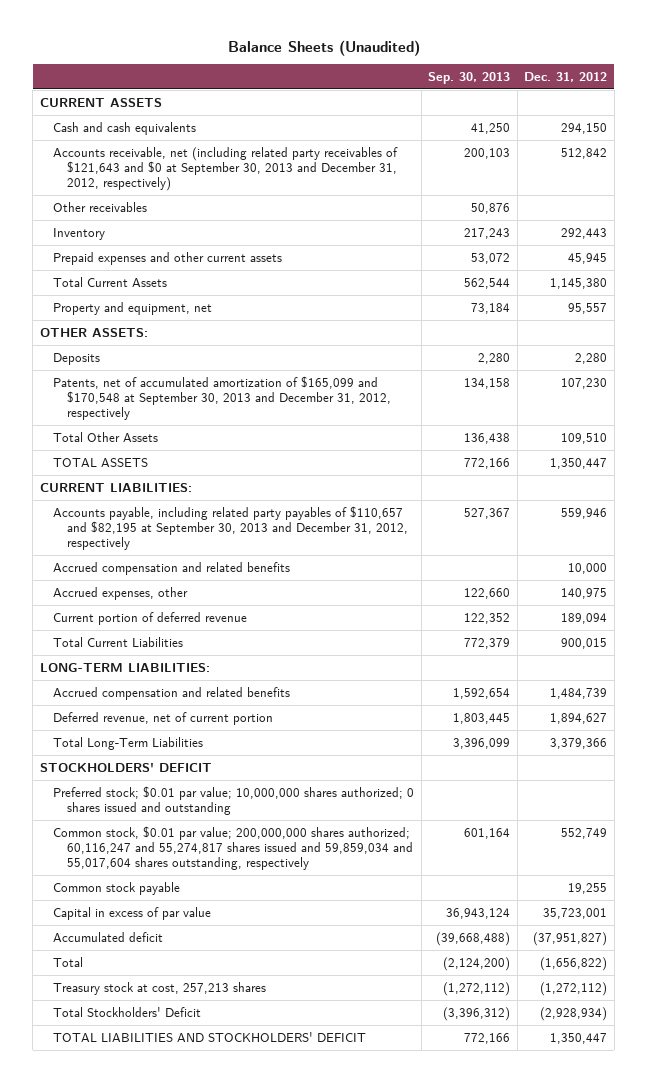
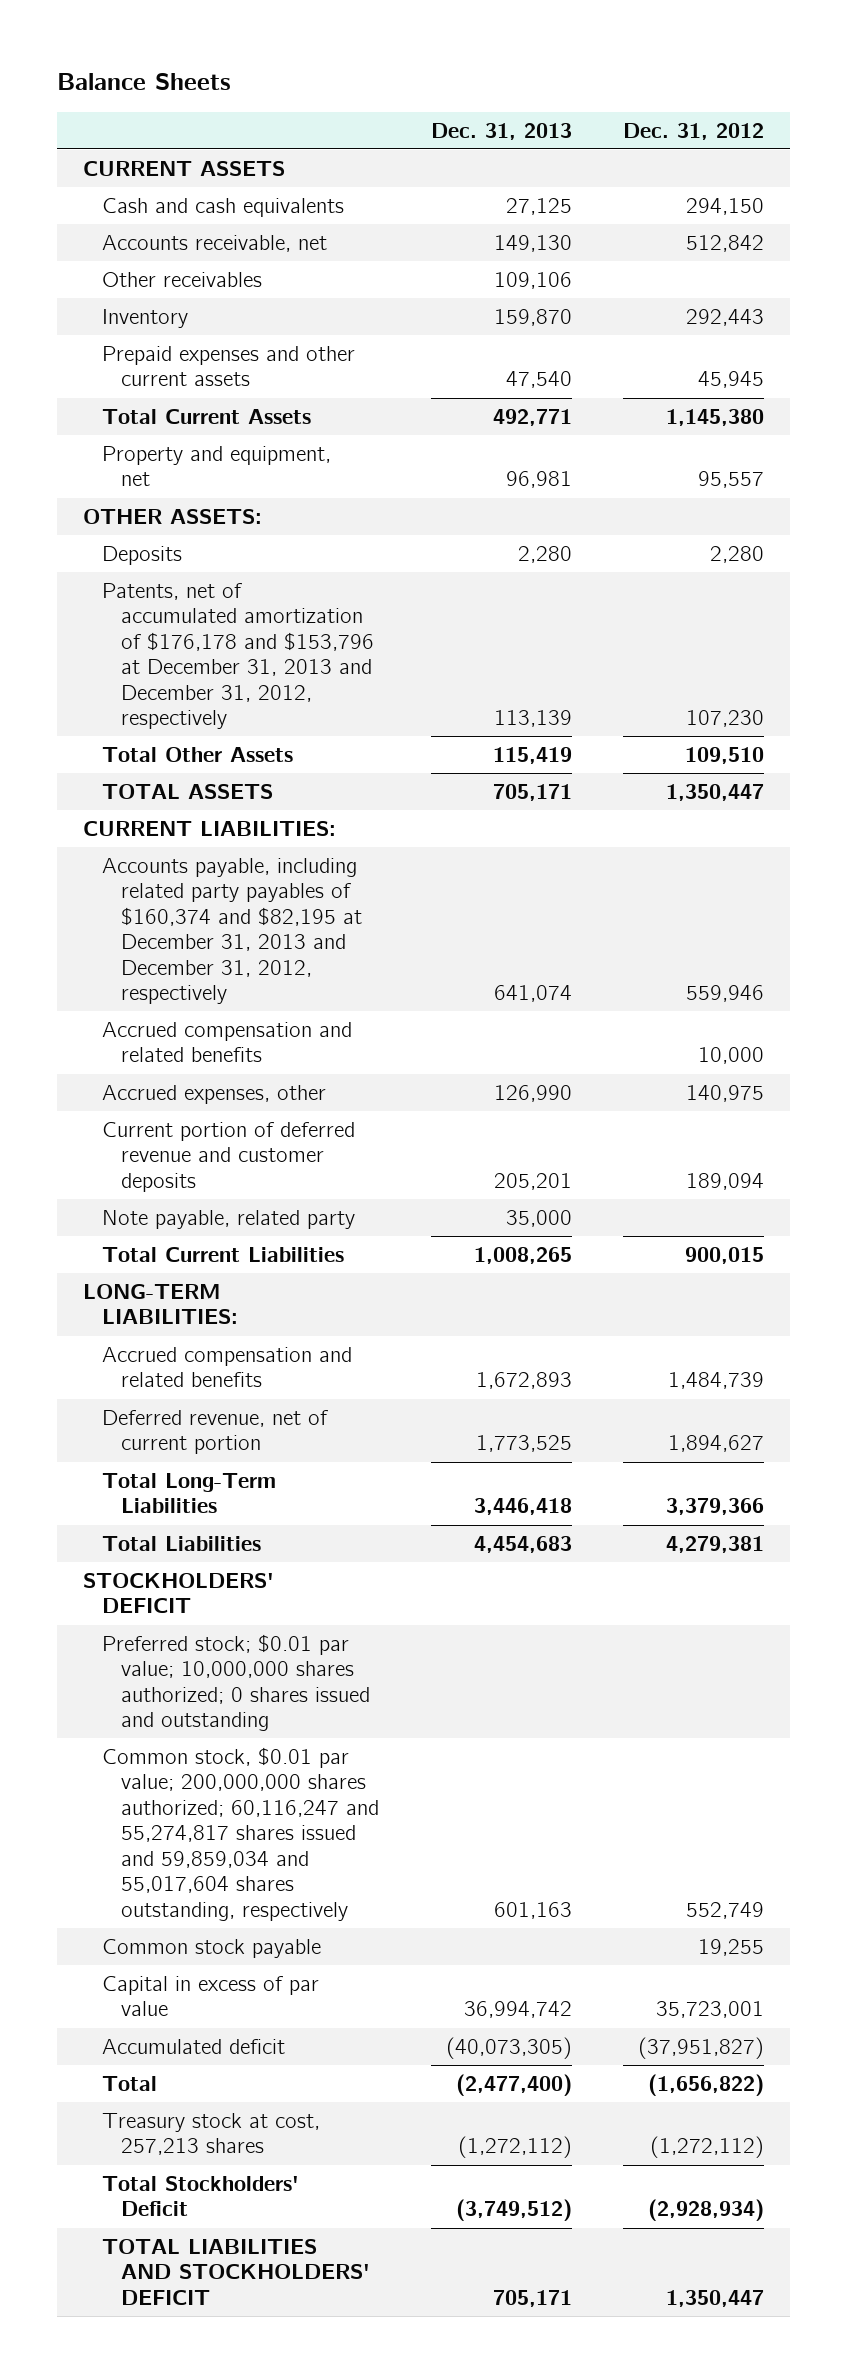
[227,39,420,56] Balance Sheets (Unaudited) -> [56,73,231,91] Balance Sheets
[428,71,511,84] Sep. 30, 2013 -> none
none -> [430,122,572,140] Dec. 31, 2013
[53,146,399,192] Accounts receivable, net (including related party receivables of $121,643 and $0 at September 30, 2013 and December 31, 2012, respectively) -> [101,235,327,253] Accounts receivable, net
[53,375,391,421] Patents, net of accumulated amortization of $165,099 and $170,548 at September 30, 2013 and December 31, 2012, respectively -> [101,583,374,730] Patents, net of accumulated amortization of $176,178 and $153,796 at December 31, 2013 and December 31, 2012, respectively
[53,505,408,551] Accounts payable, including related party payables of $110,657 and $82,195 at September 30, 2013 and December 31, 2012, respectively -> [101,858,362,1005] Accounts payable, including related party payables of $160,374 and $82,195 at December 31, 2013 and December 31, 2012, respectively
[53,611,248,625] Current portion of deferred revenue -> [101,1122,355,1192] Current portion of deferred revenue and customer deposits
none -> [101,1210,355,1230] Note payable, related party
none -> [101,1536,261,1552] Total Liabilities

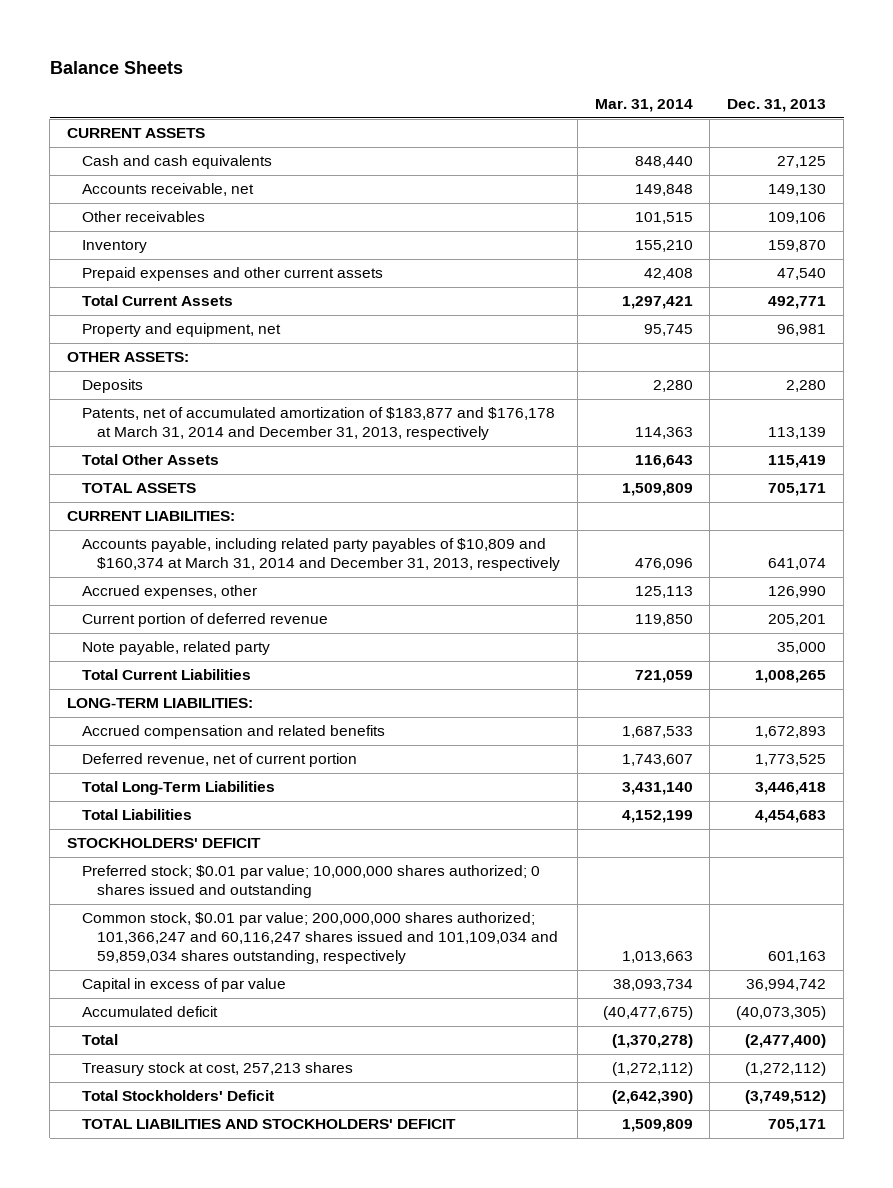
[623,122,765,140] Dec. 31, 2012 -> none
none -> [594,99,693,113] Mar. 31, 2014
[101,583,374,730] Patents, net of accumulated amortization of $176,178 and $153,796 at December 31, 2013 and December 31, 2012, respectively -> [82,407,556,441] Patents, net of accumulated amortization of $183,877 and $176,178 at March 31, 2014 and December 31, 2013, respectively
[101,1022,352,1063] Accrued compensation and related benefits -> none
[101,858,362,1005] Accounts payable, including related party payables of $160,374 and $82,195 at December 31, 2013 and December 31, 2012, respectively -> [82,538,561,572] Accounts payable, including related party payables of $10,809 and $160,374 at March 31, 2014 and December 31, 2013, respectively
[101,1122,355,1192] Current portion of deferred revenue and customer deposits -> [82,613,329,628] Current portion of deferred revenue
[101,1939,321,1959] Common stock payable -> none
[101,1747,379,1921] Common stock, $0.01 par value; 200,000,000 shares authorized; 60,116,247 and 55,274,817 shares issued and 59,859,034 and 55,017,604 shares outstanding, respectively -> [82,912,559,965] Common stock, $0.01 par value; 200,000,000 shares authorized; 101,366,247 and 60,116,247 shares issued and 101,109,034 and 59,859,034 shares outstanding, respectively

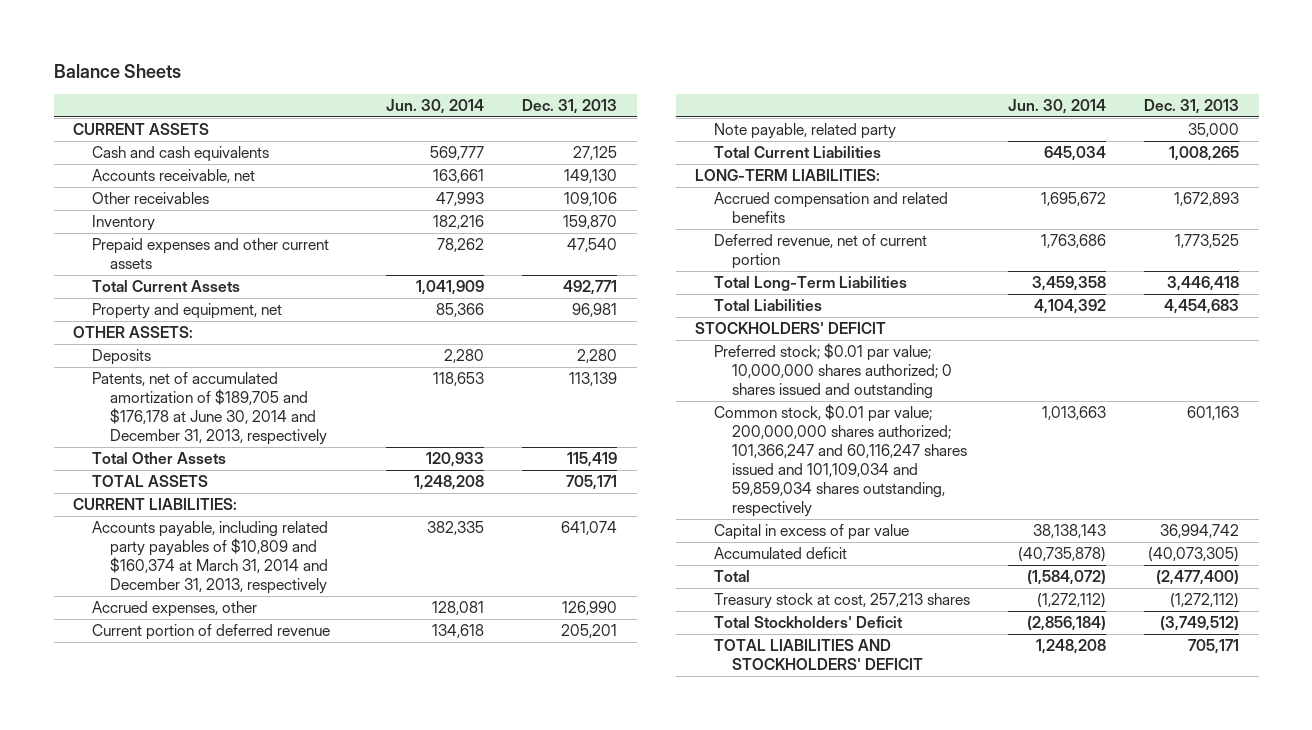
[594,99,693,113] Mar. 31, 2014 -> none
none -> [385,98,484,114] Jun. 30, 2014
[82,407,556,441] Patents, net of accumulated amortization of $183,877 and $176,178 at March 31, 2014 and December 31, 2013, respectively -> [91,372,328,446] Patents, net of accumulated amortization of $189,705 and $176,178 at June 30, 2014 and December 31, 2013, respectively

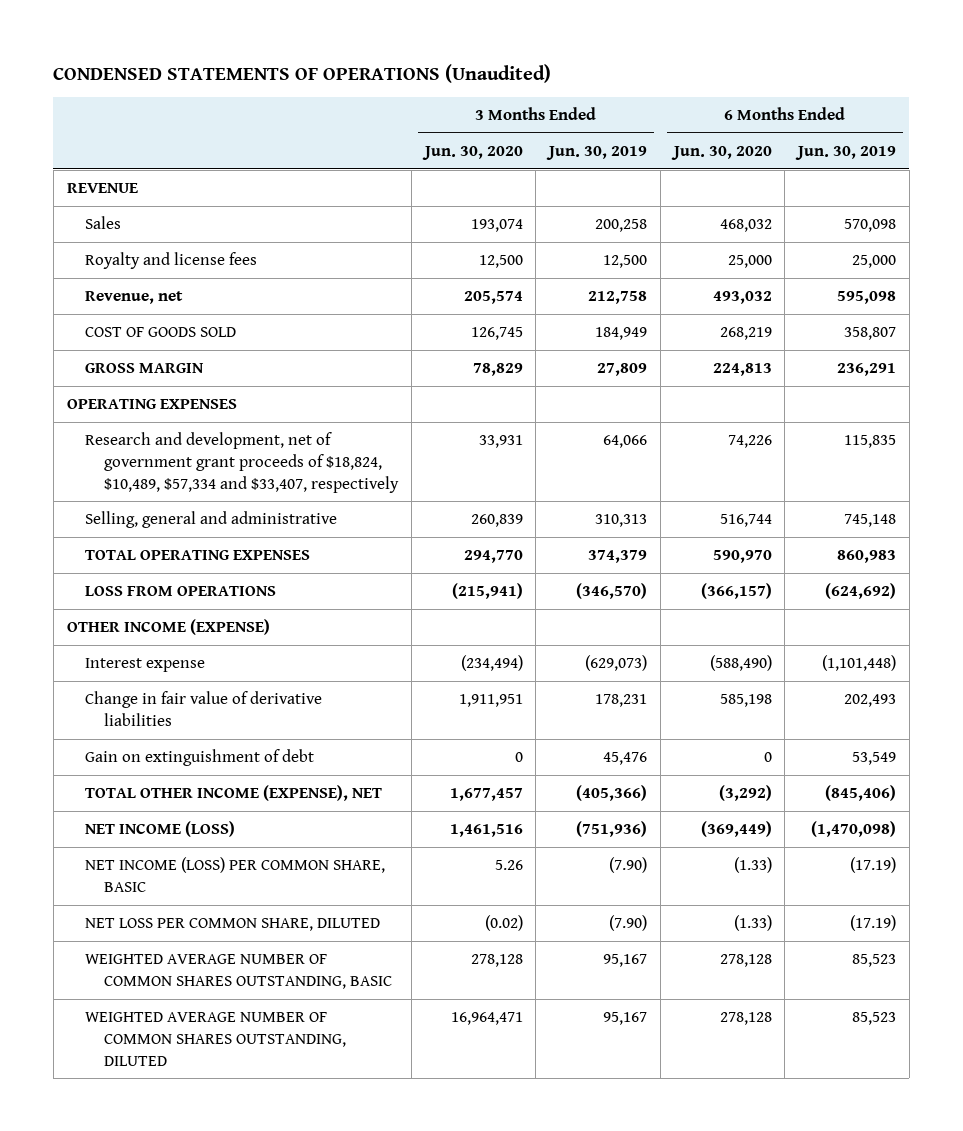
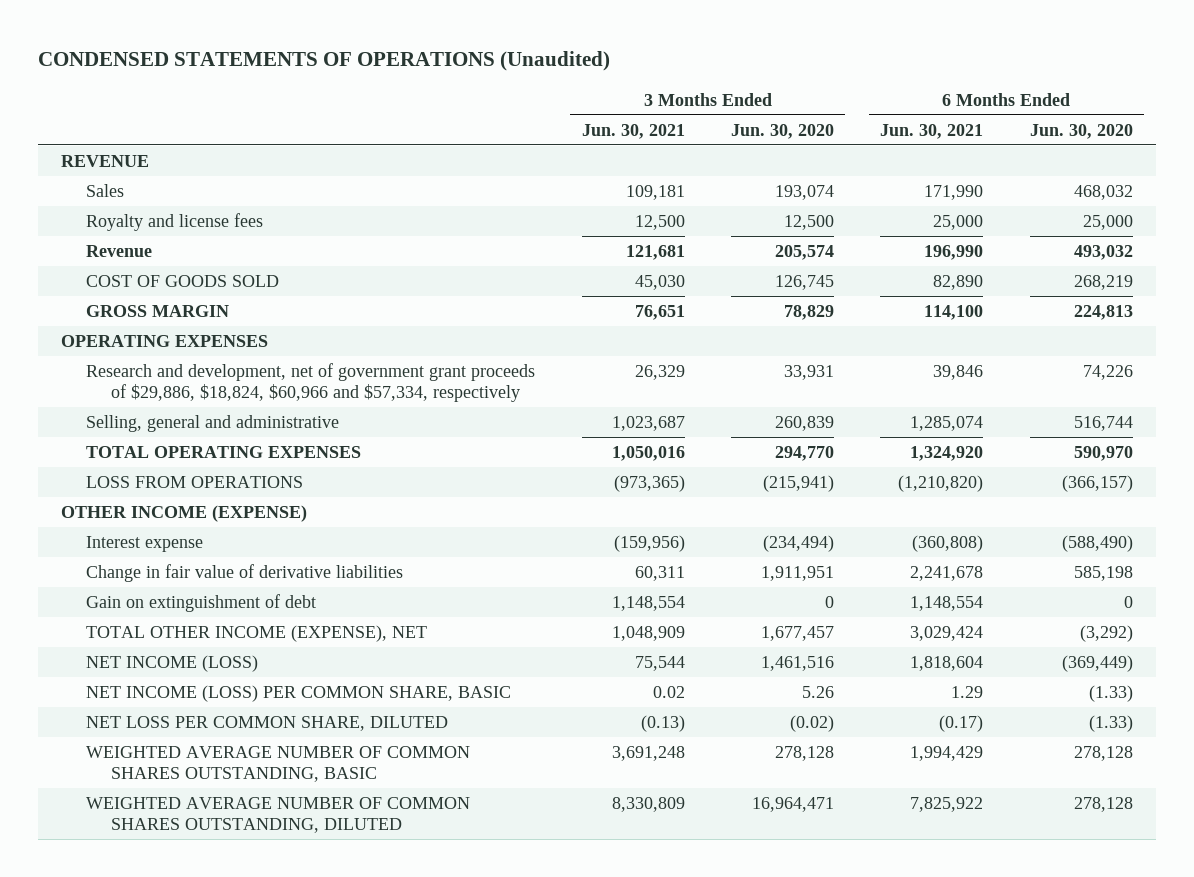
[546,146,648,161] Jun. 30, 2019 -> none
[795,146,897,161] Jun. 30, 2019 -> none
none -> [581,123,685,139] Jun. 30, 2021
none -> [880,123,984,139] Jun. 30, 2021
[85,291,184,305] Revenue, net -> [86,244,153,257] Revenue
[85,432,400,493] Research and development, net of government grant proceeds of $18,824, $10,489, $57,334 and $33,407, respectively -> [86,362,536,403] Research and development, net of government grant proceeds of $29,886, $18,824, $60,966 and $57,334, respectively

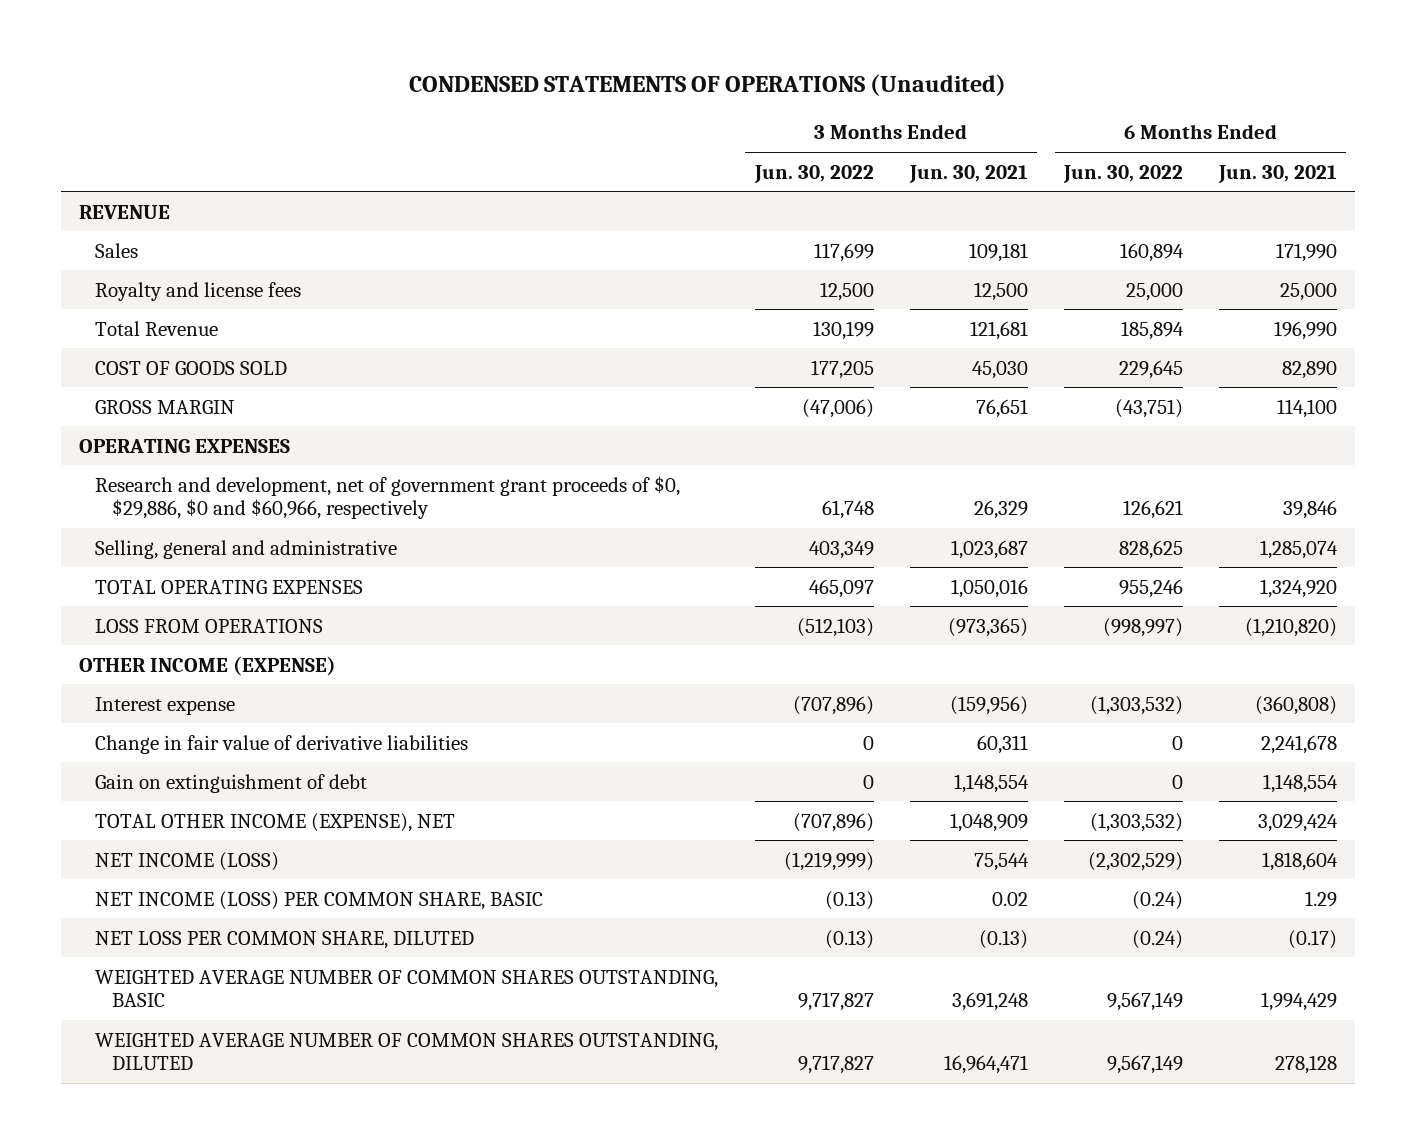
[730,123,834,139] Jun. 30, 2020 -> none
[1029,123,1133,139] Jun. 30, 2020 -> none
none -> [753,164,874,183] Jun. 30, 2022
none -> [1063,164,1184,183] Jun. 30, 2022
[86,244,153,257] Revenue -> [95,320,219,336] Total Revenue
[86,362,536,403] Research and development, net of government grant proceeds of $29,886, $18,824, $60,966 and $57,334, respectively -> [95,475,681,520] Research and development, net of government grant proceeds of $0, $29,886, $0 and $60,966, respectively
[611,796,685,812] 8,330,809 -> [943,1055,1028,1075] 16,964,471
[910,796,984,812] 7,825,922 -> [1275,1055,1338,1075] 278,128

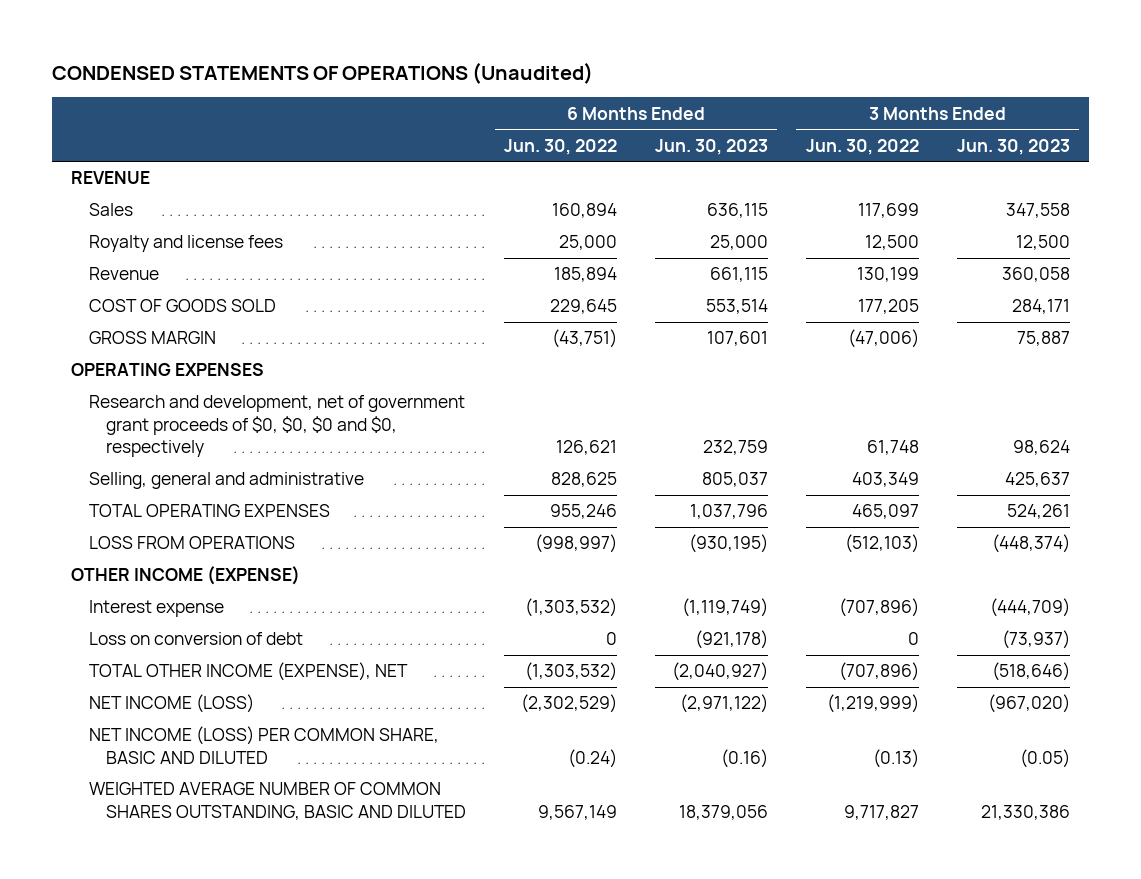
[908,164,1028,183] Jun. 30, 2021 -> none
[1218,164,1338,183] Jun. 30, 2021 -> none
none -> [654,138,768,155] Jun. 30, 2023
none -> [956,138,1070,155] Jun. 30, 2023
[95,320,219,336] Total Revenue -> [88,267,159,281] Revenue
[95,475,681,520] Research and development, net of government grant proceeds of $0, $29,886, $0 and $60,966, respectively -> [88,395,465,458] Research and development, net of government grant proceeds of $0, $0, $0 and $0, respectively
[95,734,469,754] Change in fair value of derivative liabilities -> none
[95,773,368,793] Gain on extinguishment of debt -> [88,632,303,646] Loss on conversion of debt
[95,890,544,910] NET INCOME (LOSS) PER COMMON SHARE, BASIC -> none
[95,1032,719,1071] WEIGHTED AVERAGE NUMBER OF COMMON SHARES OUTSTANDING, DILUTED -> none
[95,930,475,949] NET LOSS PER COMMON SHARE, DILUTED -> [88,726,439,764] NET INCOME (LOSS) PER COMMON SHARE, BASIC AND DILUTED
[95,969,719,1008] WEIGHTED AVERAGE NUMBER OF COMMON SHARES OUTSTANDING, BASIC -> [88,782,467,820] WEIGHTED AVERAGE NUMBER OF COMMON SHARES OUTSTANDING, BASIC AND DILUTED

